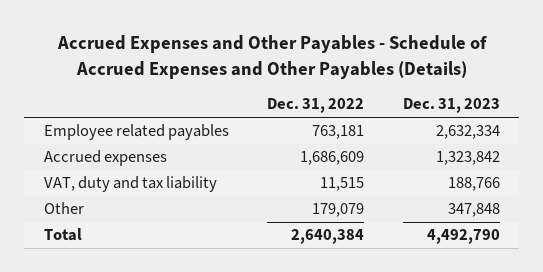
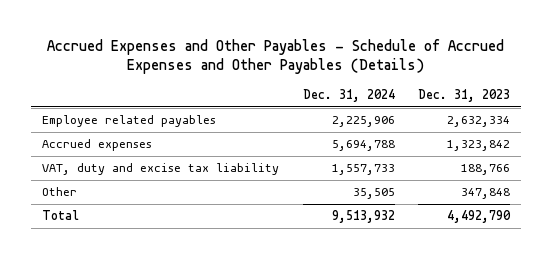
[267,98,365,114] Dec. 31, 2022 -> none
none -> [302,89,395,103] Dec. 31, 2024
[43,176,217,193] VAT, duty and tax liability -> [42,163,280,176] VAT, duty and excise tax liability

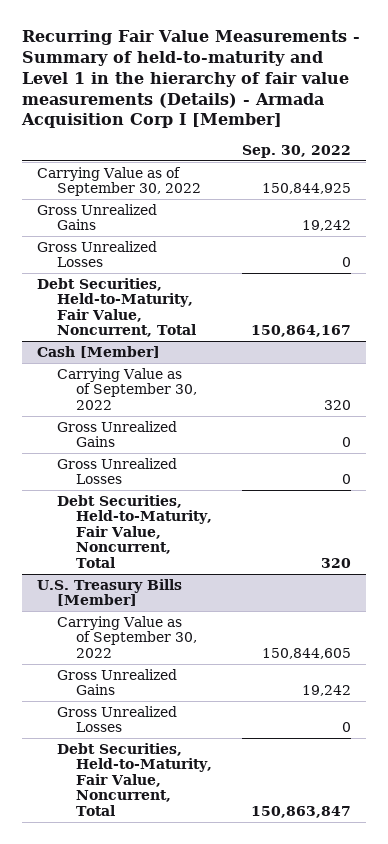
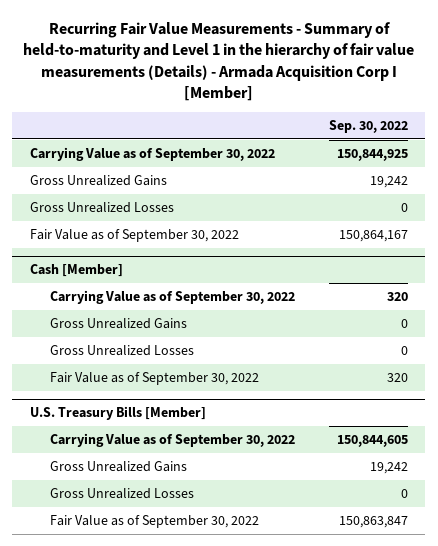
[36,277,196,338] Debt Securities, Held-to-Maturity, Fair Value, Noncurrent, Total -> [29,228,239,242] Fair Value as of September 30, 2022
[56,494,213,568] Debt Securities, Held-to-Maturity, Fair Value, Noncurrent, Total -> [49,371,259,385] Fair Value as of September 30, 2022
[56,742,213,816] Debt Securities, Held-to-Maturity, Fair Value, Noncurrent, Total -> [49,514,259,528] Fair Value as of September 30, 2022

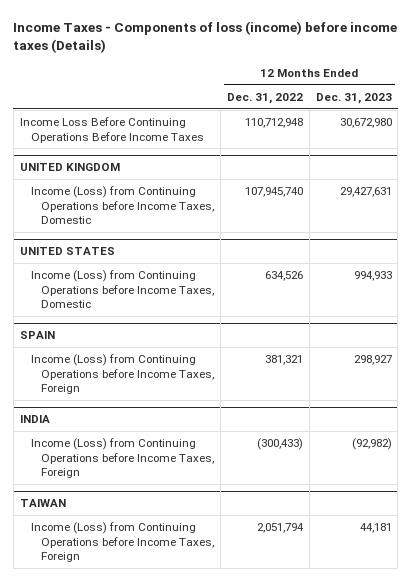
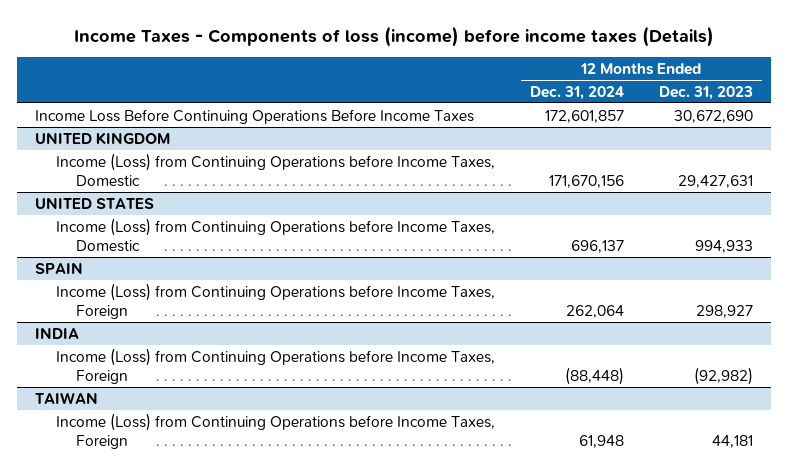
[226,92,303,104] Dec. 31, 2022 -> none
none -> [529,85,624,100] Dec. 31, 2024
[339,117,392,128] 30,672,980 -> [673,109,753,123] 30,672,690

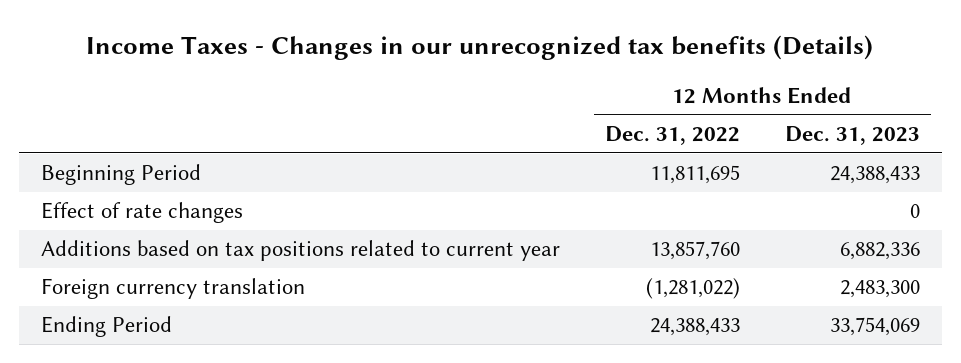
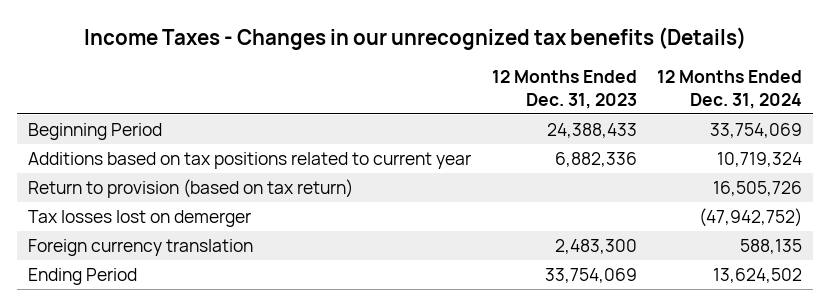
[604,126,740,146] Dec. 31, 2022 -> none
none -> [657,70,803,109] 12 Months Ended Dec. 31, 2024
[41,202,244,224] Effect of rate changes -> none
none -> [27,178,353,198] Return to provision (based on tax return)
none -> [27,209,251,227] Tax losses lost on demerger

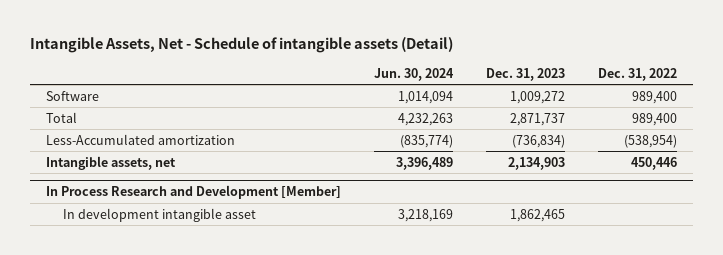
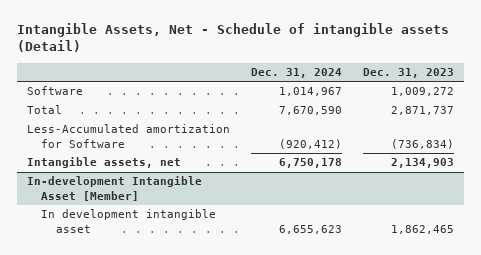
[374,67,455,81] Jun. 30, 2024 -> none
[597,67,677,81] Dec. 31, 2022 -> none
none -> [250,68,342,79] Dec. 31, 2024
[46,133,236,145] Less-Accumulated amortization -> [27,124,231,148] Less-Accumulated amortization for Software
[46,185,342,200] In Process Research and Development [Member] -> [27,176,203,201] In-development Intangible Asset [Member]

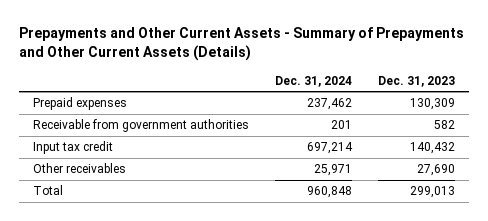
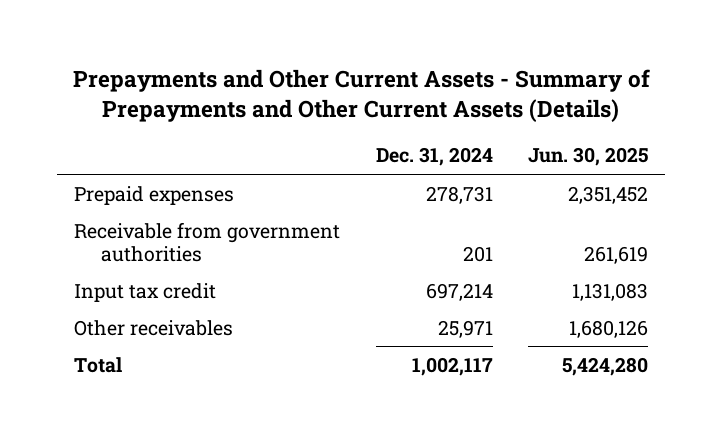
[378,75,456,87] Dec. 31, 2023 -> none
none -> [527,147,648,167] Jun. 30, 2025
[306,98,352,111] 237,462 -> [425,185,493,204] 278,731
[306,186,352,199] 960,848 -> [411,356,493,376] 1,002,117

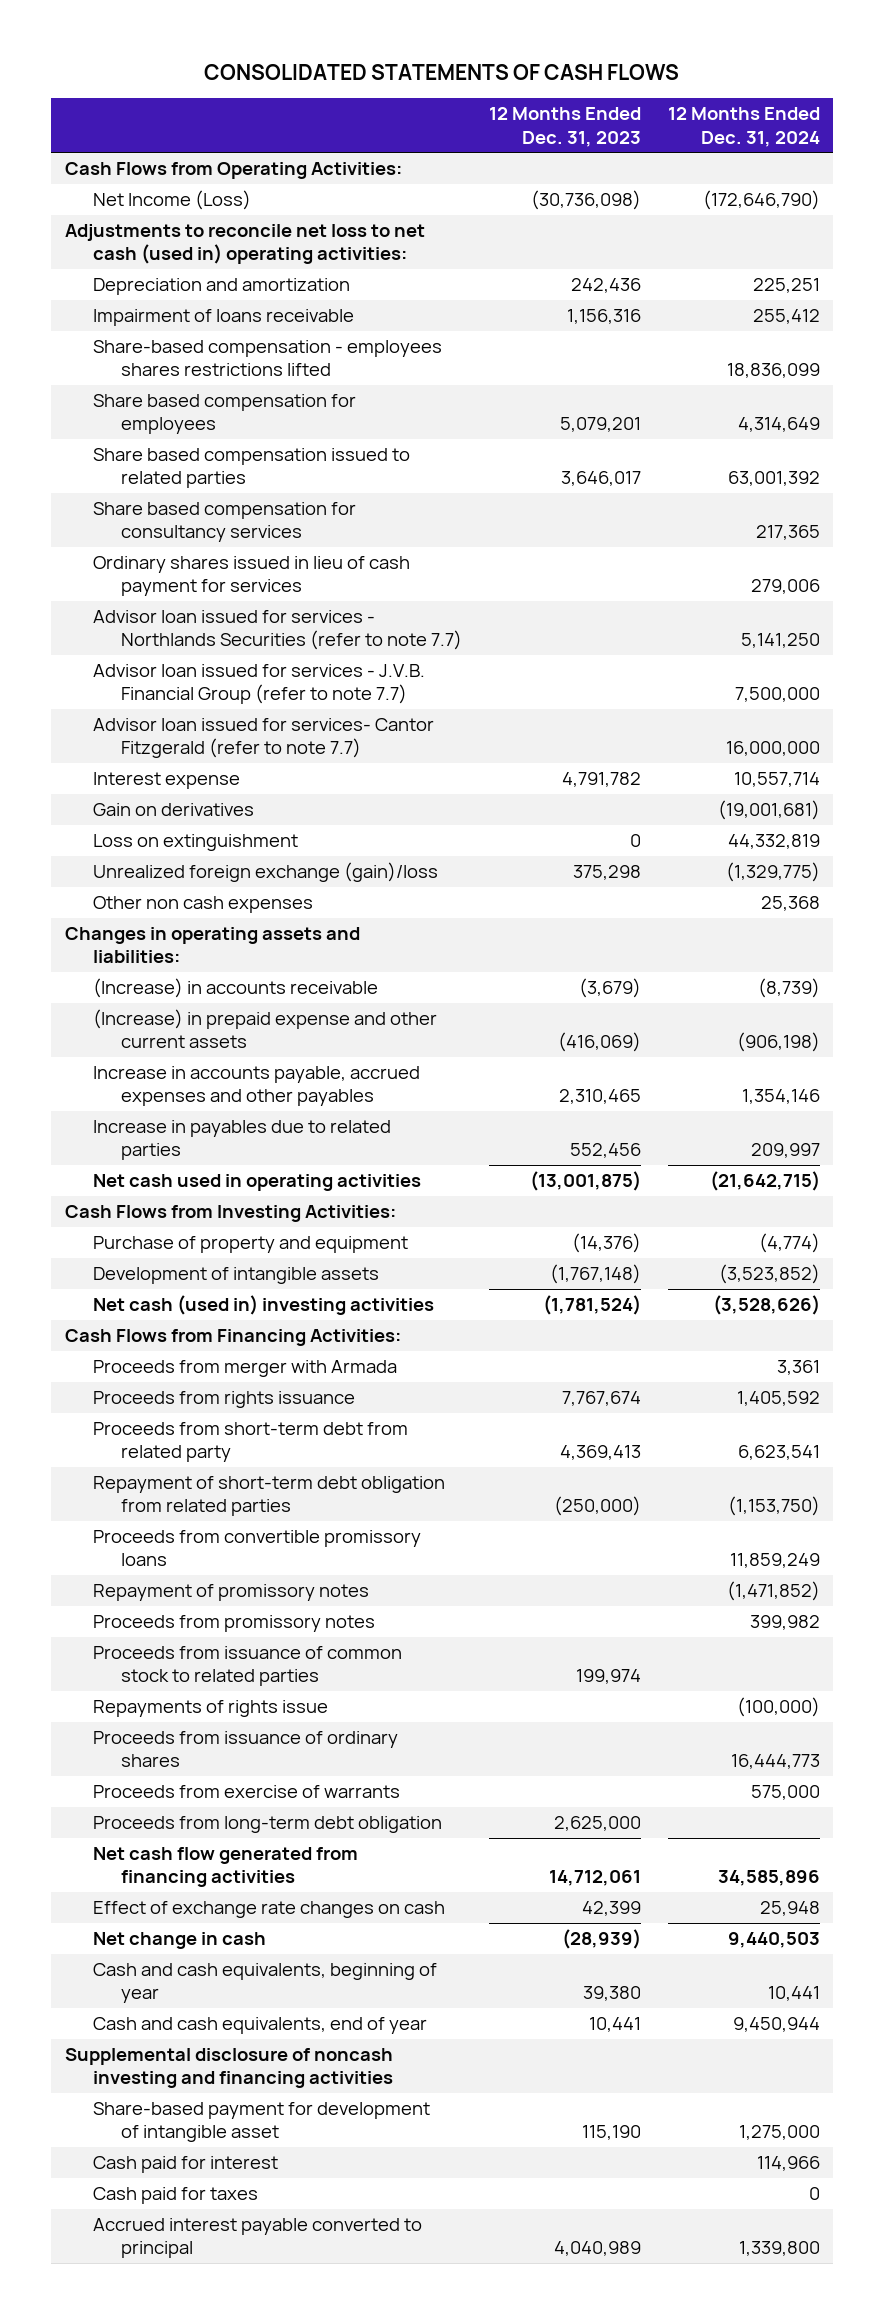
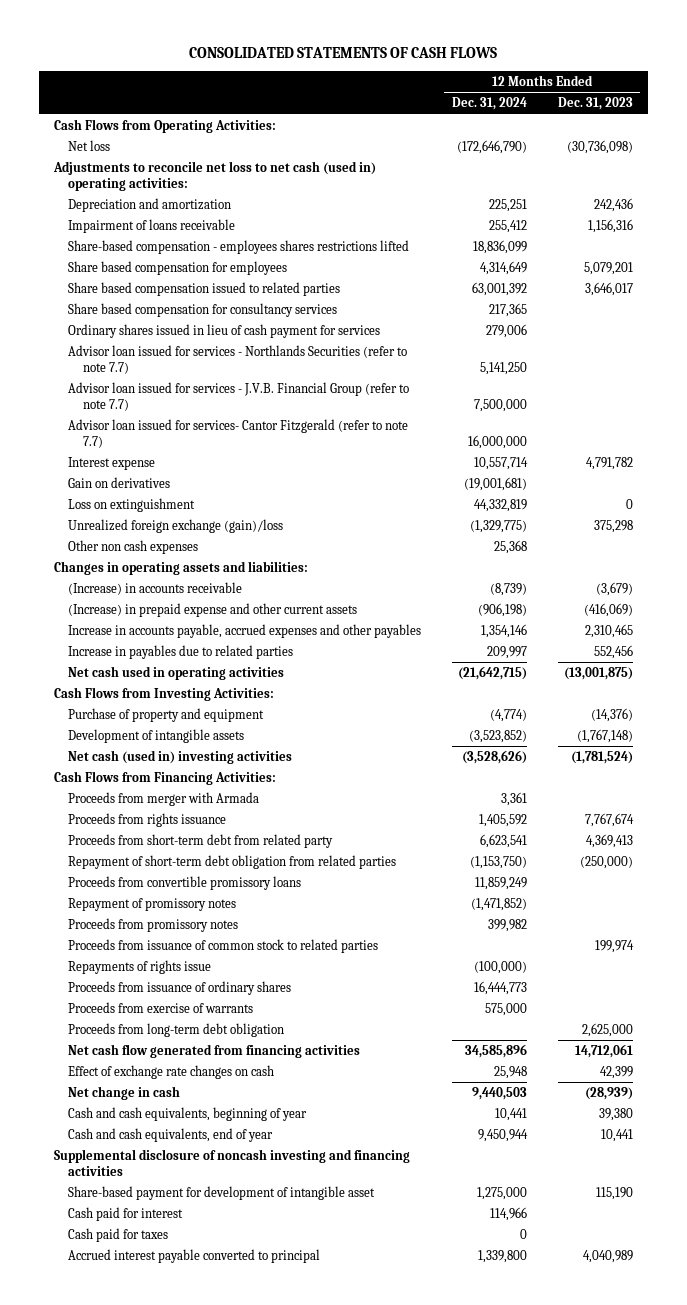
[92,190,251,211] Net Income (Loss) -> [68,139,111,151] Net loss

